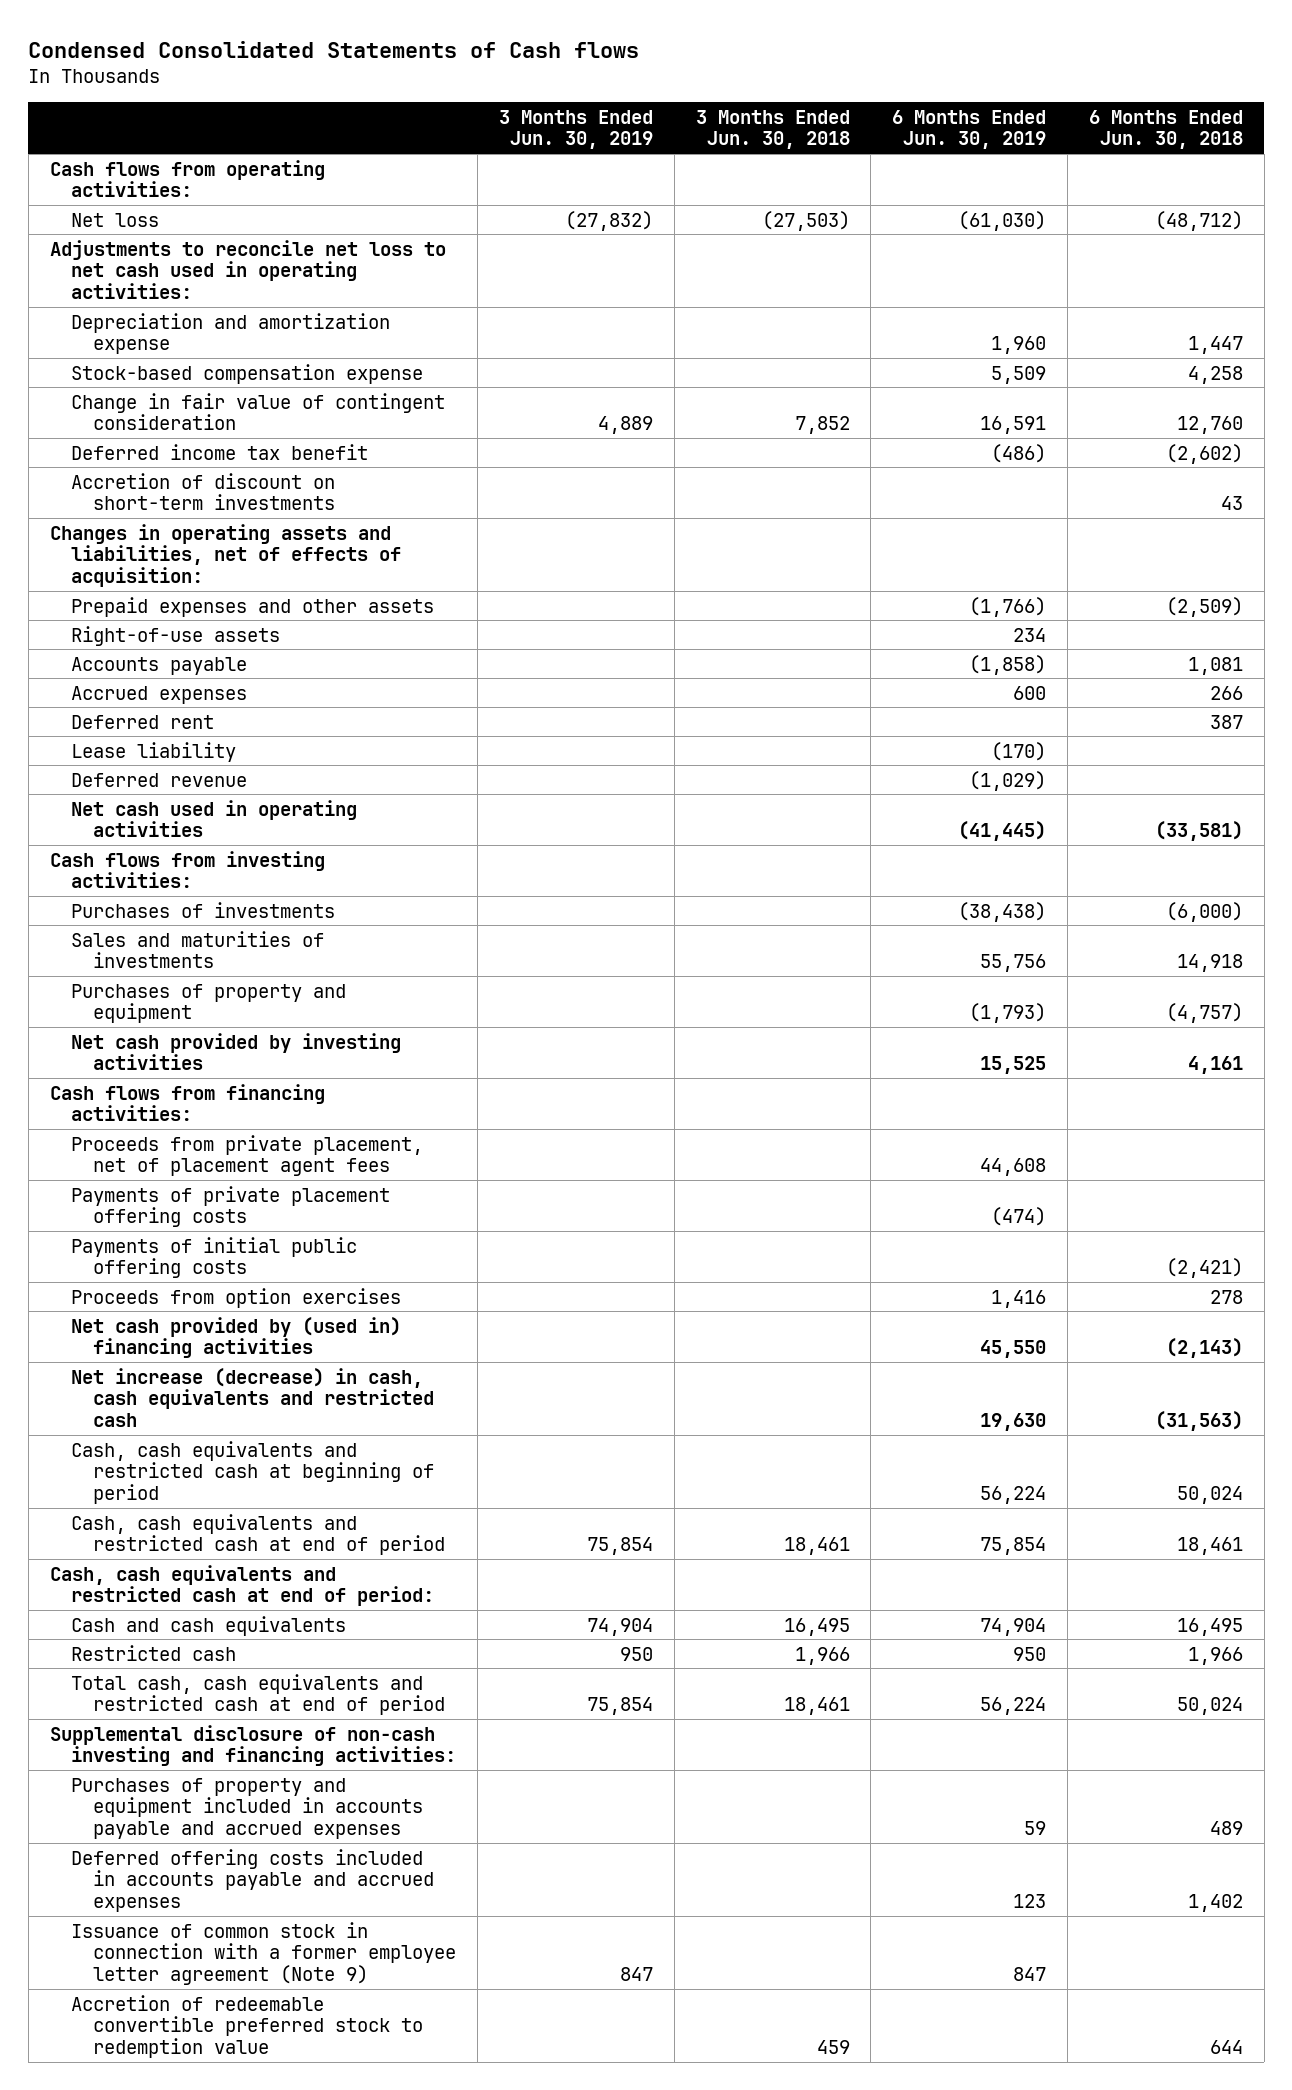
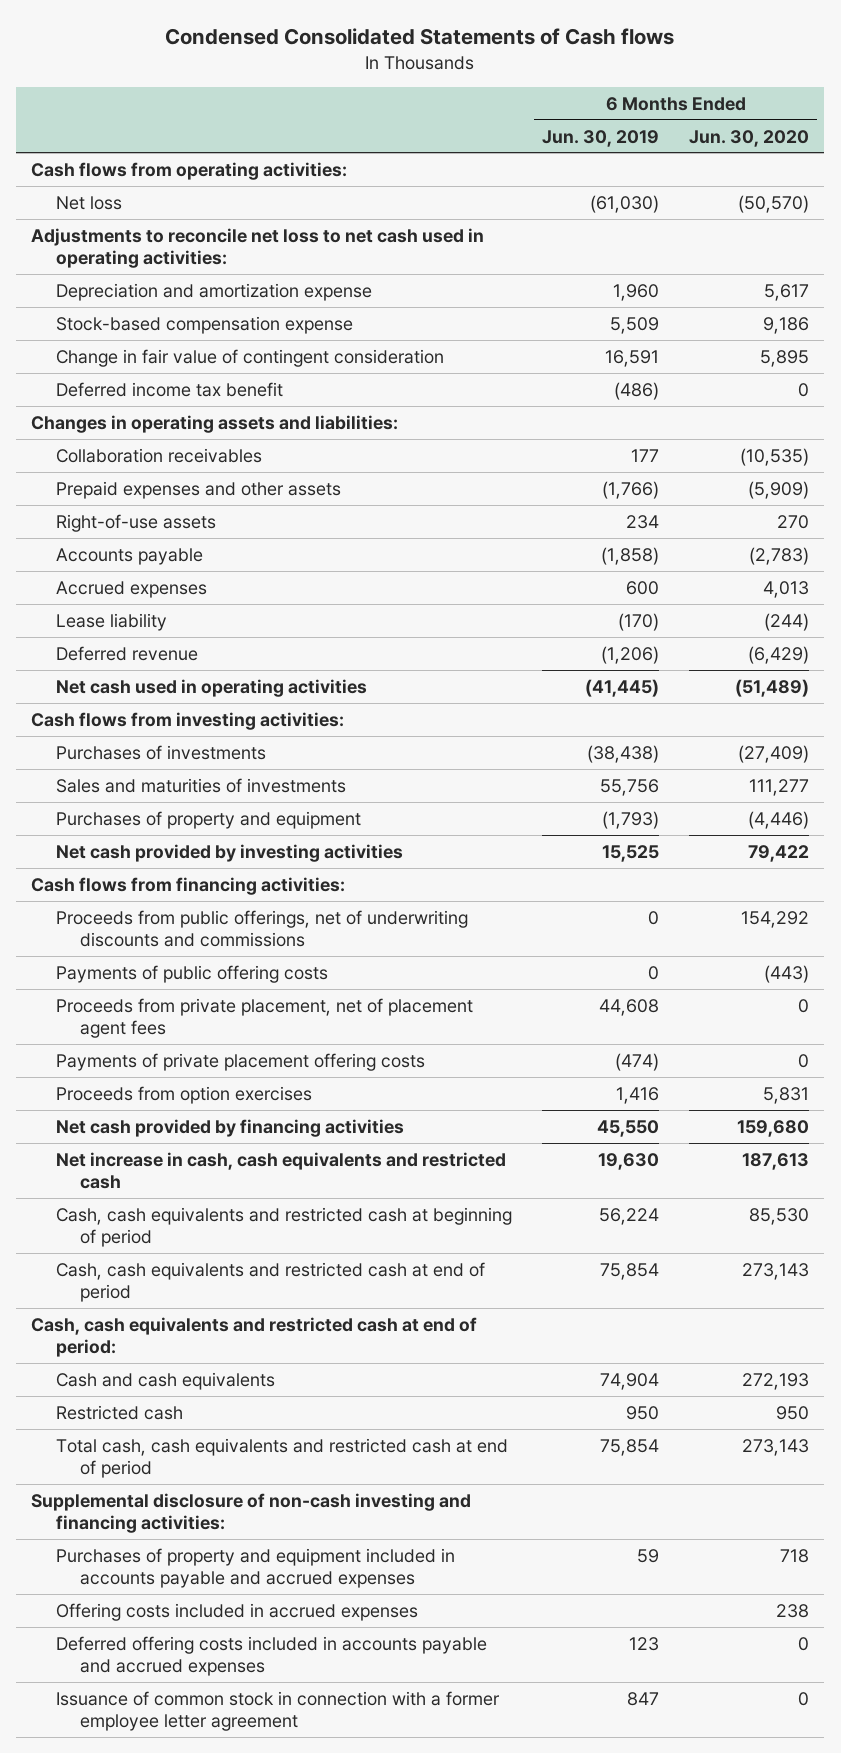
[499,109,654,150] 3 Months Ended Jun. 30, 2019 -> none
[695,109,850,150] 3 Months Ended Jun. 30, 2018 -> none
[1088,109,1243,150] 6 Months Ended Jun. 30, 2018 -> none
none -> [689,129,810,147] Jun. 30, 2020
[71,472,336,511] Accretion of discount on short-term investments -> none
[49,523,402,588] Changes in operating assets and liabilities, net of effects of acquisition: -> [31,414,399,433] Changes in operating assets and liabilities:
none -> [55,447,262,463] Collaboration receivables
[71,714,215,729] Deferred rent -> none
[969,770,1047,791] (1,029) -> [600,645,659,664] (1,206)
none -> [55,909,468,947] Proceeds from public offerings, net of underwriting discounts and commissions
none -> [55,964,328,983] Payments of public offering costs
[71,1236,358,1279] Payments of initial public offering costs -> none
[71,1316,402,1359] Net cash provided by (used in) financing activities -> [55,1118,404,1137] Net cash provided by financing activities
[71,1367,435,1428] Net increase (decrease) in cash, cash equivalents and restricted cash -> [55,1151,506,1189] Net increase in cash, cash equivalents and restricted cash
[980,1697,1047,1716] 56,224 -> [599,1438,659,1456] 75,854
none -> [55,1602,418,1621] Offering costs included in accrued expenses
[71,1994,424,2059] Accretion of redeemable convertible preferred stock to redemption value -> none
[71,1921,457,1986] Issuance of common stock in connection with a former employee letter agreement (Note 9) -> [55,1690,500,1731] Issuance of common stock in connection with a former employee letter agreement

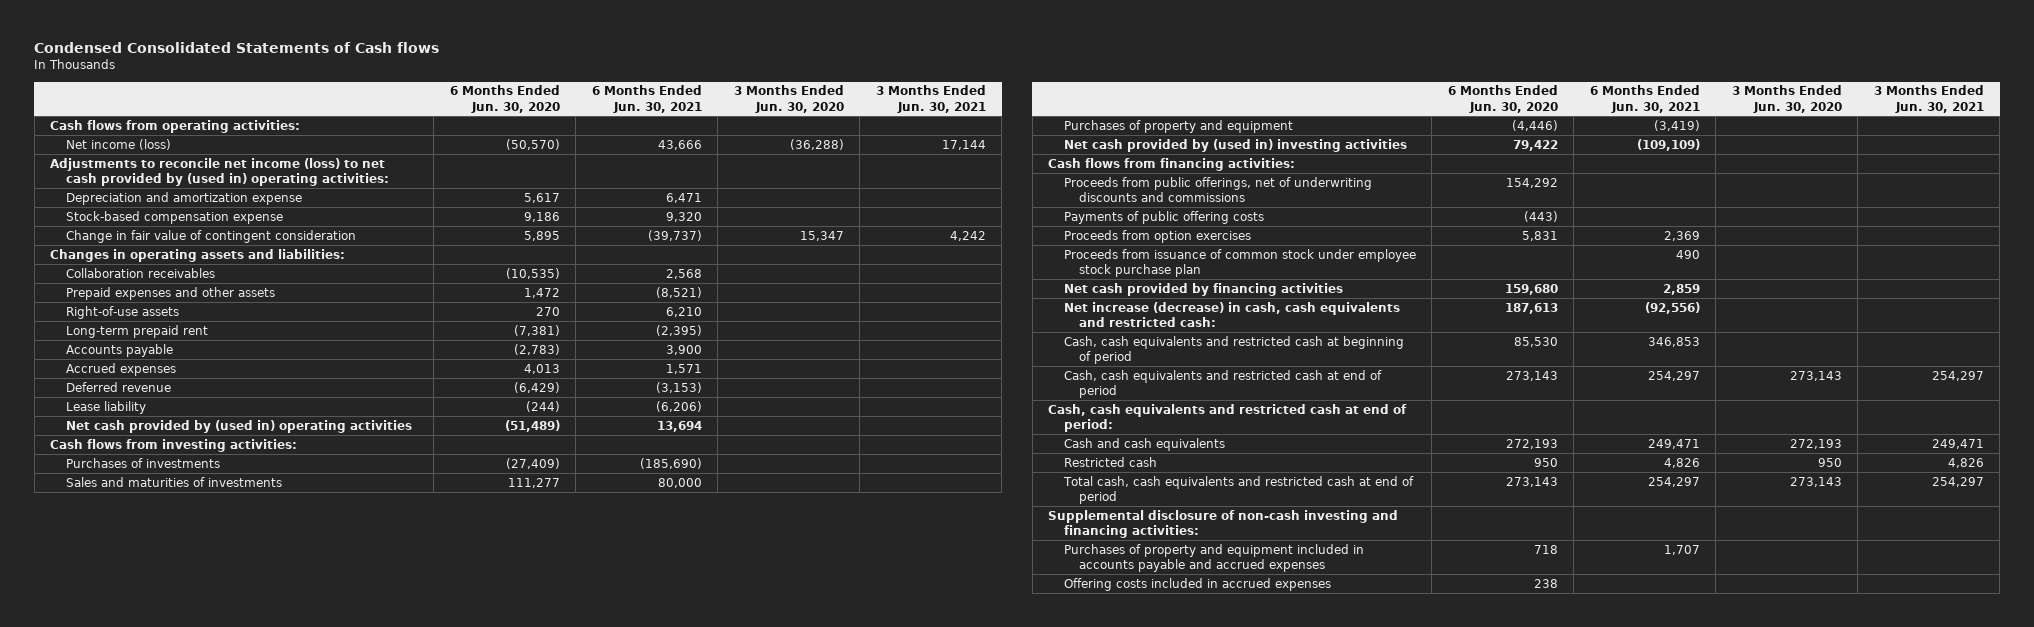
[541,129,659,147] Jun. 30, 2019 -> none
none -> [591,85,702,113] 6 Months Ended Jun. 30, 2021
none -> [733,85,844,113] 3 Months Ended Jun. 30, 2020
none -> [875,85,986,113] 3 Months Ended Jun. 30, 2021
[55,195,122,210] Net loss -> [65,138,171,150] Net income (loss)
[31,227,485,268] Adjustments to reconcile net loss to net cash used in operating activities: -> [50,157,389,187] Adjustments to reconcile net income (loss) to net cash provided by (used in) operating activities:
[55,381,283,397] Deferred income tax benefit -> none
[748,480,810,499] (5,909) -> [523,287,560,298] 1,472
none -> [65,324,208,338] Long-term prepaid rent
[55,612,167,631] Lease liability -> [65,400,146,414] Lease liability
[55,678,367,697] Net cash used in operating activities -> [65,419,412,433] Net cash provided by (used in) operating activities
[55,843,403,862] Net cash provided by investing activities -> [1063,138,1407,152] Net cash provided by (used in) investing activities
[55,997,473,1038] Proceeds from private placement, net of placement agent fees -> none
[55,1052,425,1071] Payments of private placement offering costs -> none
none -> [1063,248,1416,278] Proceeds from issuance of common stock under employee stock purchase plan
[55,1151,506,1189] Net increase in cash, cash equivalents and restricted cash -> [1063,301,1400,328] Net increase (decrease) in cash, cash equivalents and restricted cash:
[55,1635,487,1676] Deferred offering costs included in accounts payable and accrued expenses -> none
[55,1690,500,1731] Issuance of common stock in connection with a former employee letter agreement -> none

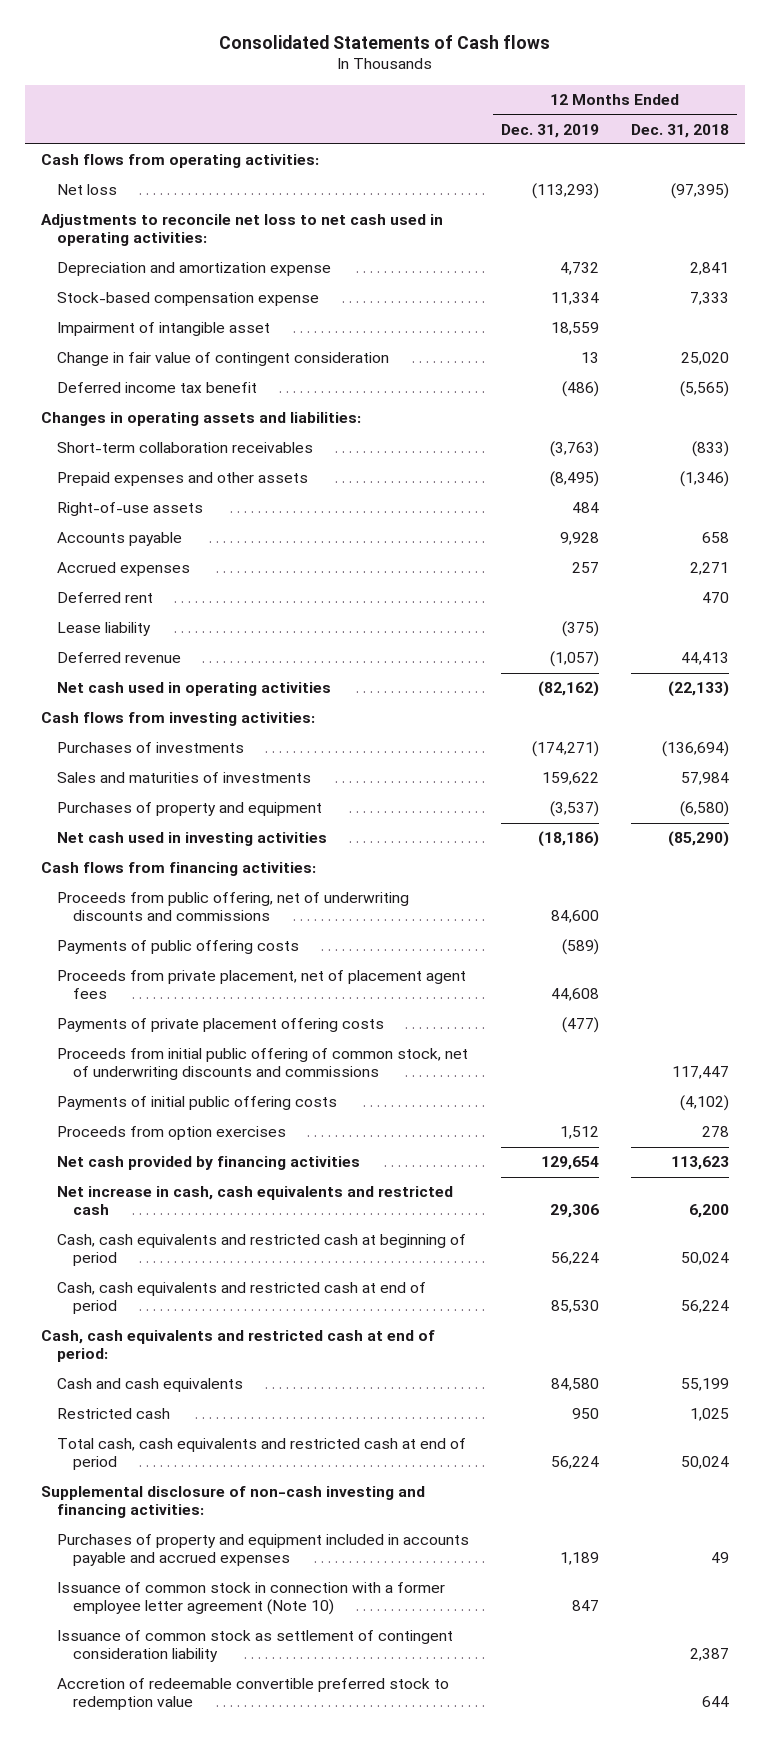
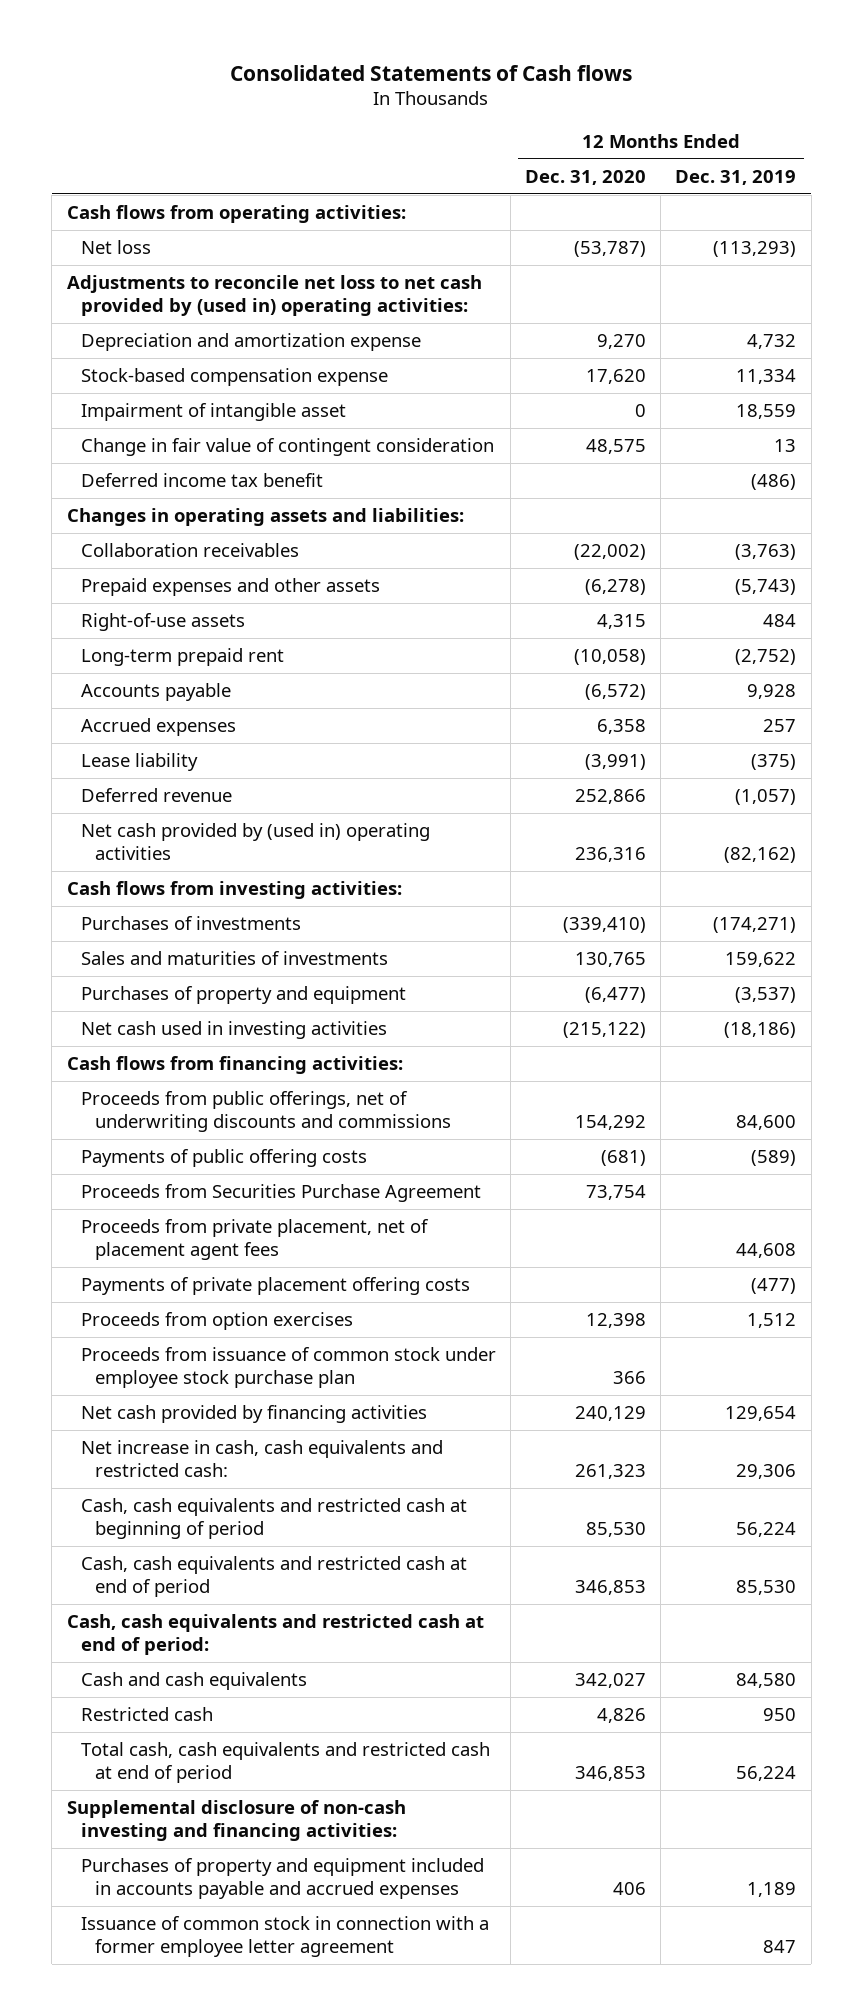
[631,123,730,138] Dec. 31, 2018 -> none
none -> [525,169,647,185] Dec. 31, 2020
[41,214,444,247] Adjustments to reconcile net loss to net cash used in operating activities: -> [66,275,482,316] Adjustments to reconcile net loss to net cash provided by (used in) operating activities:
[56,442,313,454] Short-term collaboration receivables -> [80,543,299,558] Collaboration receivables
[550,471,600,488] (8,495) -> [735,579,797,596] (5,743)
none -> [80,648,284,667] Long-term prepaid rent
[56,592,153,604] Deferred rent -> none
[56,682,331,697] Net cash used in operating activities -> [80,823,430,860] Net cash provided by (used in) operating activities
[56,892,409,922] Proceeds from public offering, net of underwriting discounts and commissions -> [80,1091,452,1132] Proceeds from public offerings, net of underwriting discounts and commissions
none -> [80,1184,481,1203] Proceeds from Securities Purchase Agreement
[56,1048,468,1081] Proceeds from initial public offering of common stock, net of underwriting discounts and commissions -> none
[56,1096,337,1111] Payments of initial public offering costs -> none
none -> [80,1347,496,1388] Proceeds from issuance of common stock under employee stock purchase plan
[56,1186,453,1216] Net increase in cash, cash equivalents and restricted cash -> [80,1440,443,1477] Net increase in cash, cash equivalents and restricted cash:
[56,1630,453,1663] Issuance of common stock as settlement of contingent consideration liability -> none
[56,1678,449,1711] Accretion of redeemable convertible preferred stock to redemption value -> none
[56,1582,445,1616] Issuance of common stock in connection with a former employee letter agreement (Note 10) -> [80,1916,489,1957] Issuance of common stock in connection with a former employee letter agreement

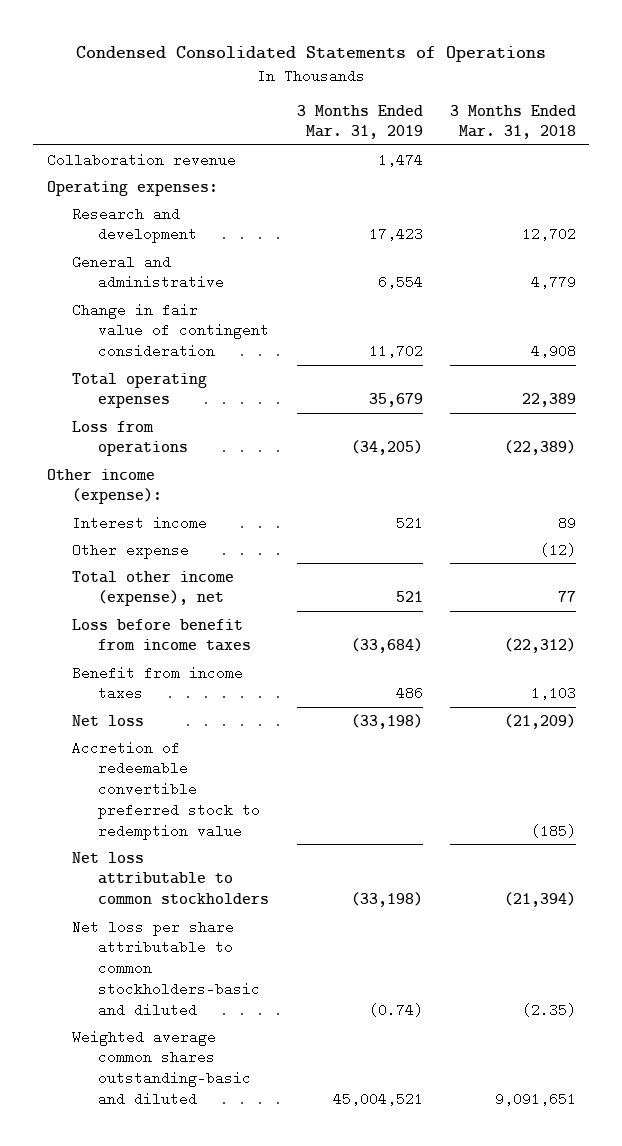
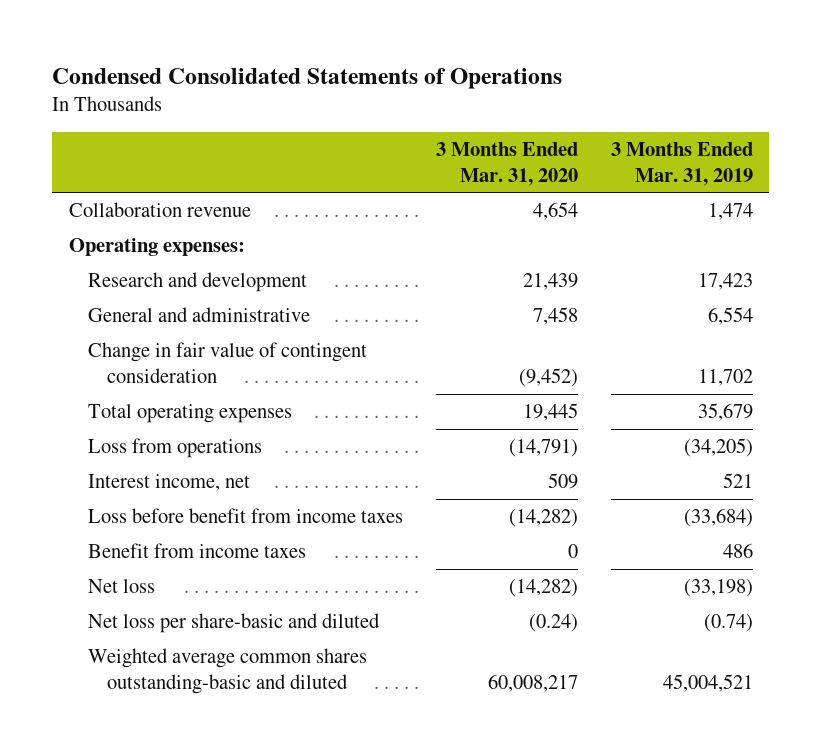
[449,104,576,140] 3 Months Ended Mar. 31, 2018 -> none
none -> [435,141,578,186] 3 Months Ended Mar. 31, 2020
[46,468,163,505] Other income (expense): -> none
[72,542,190,559] Other expense -> none
[72,570,235,607] Total other income (expense), net -> none
[72,515,208,530] Interest income -> [88,474,251,492] Interest income, net
[72,740,261,840] Accretion of redeemable convertible preferred stock to redemption value -> none
[72,851,270,905] Net loss attributable to common stockholders -> none
[72,919,261,1017] Net loss per share attributable to common stockholders-basic and diluted -> [88,613,381,634] Net loss per share-basic and diluted

